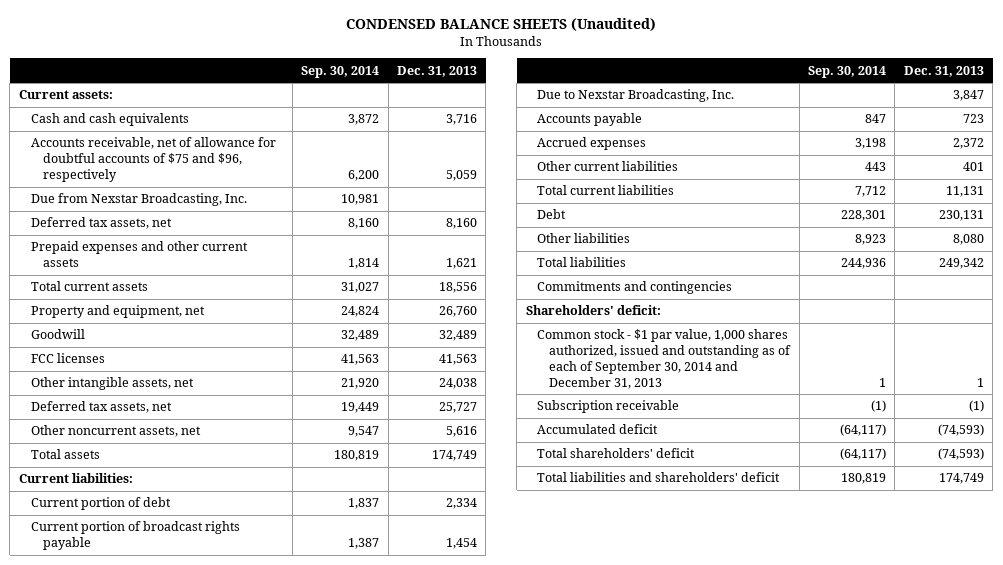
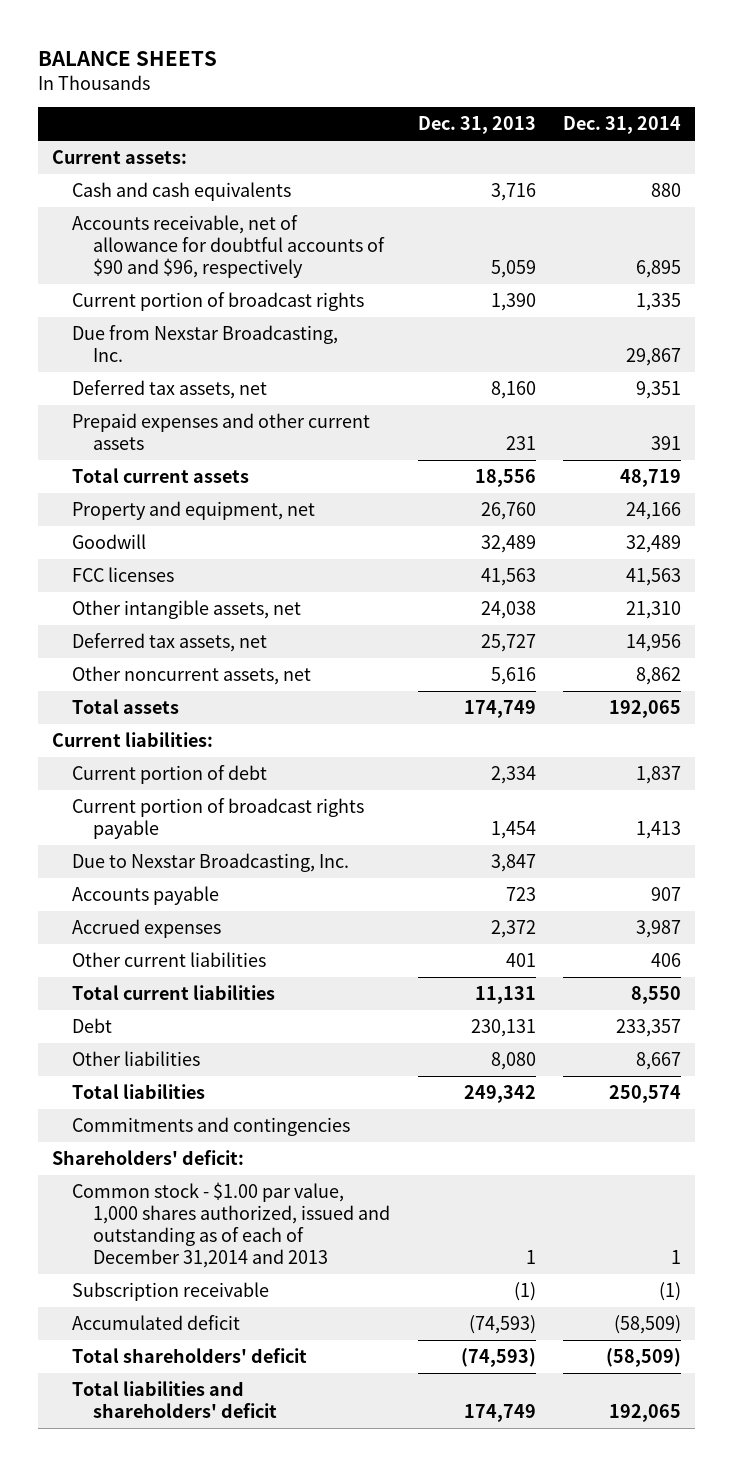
[346,18,657,32] CONDENSED BALANCE SHEETS (Unaudited) -> [38,50,218,66] BALANCE SHEETS
[301,65,380,78] Sep. 30, 2014 -> none
none -> [563,116,682,135] Dec. 31, 2014
[30,137,276,183] Accounts receivable, net of allowance for doubtful accounts of $75 and $96, respectively -> [72,214,386,278] Accounts receivable, net of allowance for doubtful accounts of $90 and $96, respectively
none -> [72,291,365,311] Current portion of broadcast rights
[445,258,477,270] 1,621 -> [505,435,536,450] 231
[537,329,792,389] Common stock - $1 par value, 1,000 shares authorized, issued and outstanding as of each of September 30, 2014 and December 31, 2013 -> [72,1181,391,1268] Common stock - $1.00 par value, 1,000 shares authorized, issued and outstanding as of each of December 31,2014 and 2013

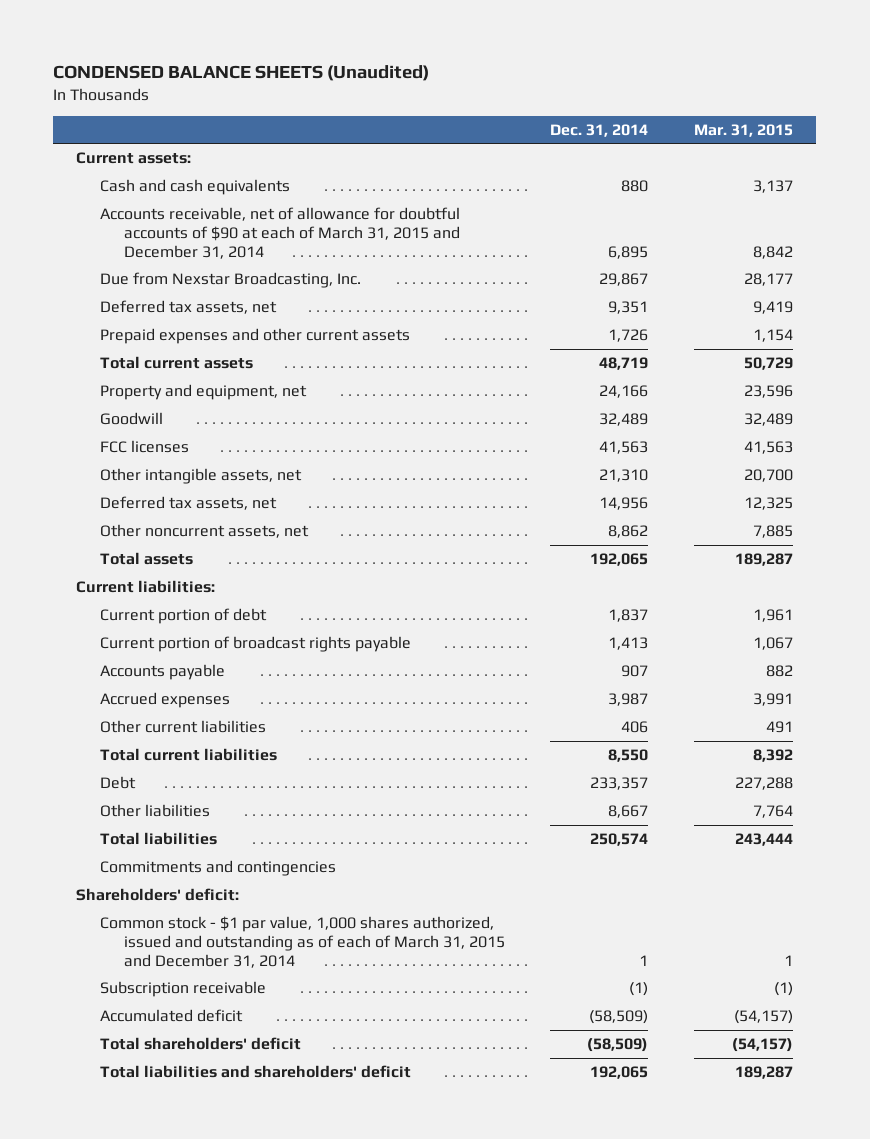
[38,50,218,66] BALANCE SHEETS -> [53,65,430,82] CONDENSED BALANCE SHEETS (Unaudited)
[417,116,536,135] Dec. 31, 2013 -> none
none -> [694,123,794,137] Mar. 31, 2015
[72,291,365,311] Current portion of broadcast rights -> none
[72,214,386,278] Accounts receivable, net of allowance for doubtful accounts of $90 and $96, respectively -> [100,206,461,259] Accounts receivable, net of allowance for doubtful accounts of $90 at each of March 31, 2015 and December 31, 2014
[651,435,682,450] 391 -> [608,328,649,342] 1,726
[72,852,350,872] Due to Nexstar Broadcasting, Inc. -> none
[72,1181,391,1268] Common stock - $1.00 par value, 1,000 shares authorized, issued and outstanding as of each of December 31,2014 and 2013 -> [100,915,505,968] Common stock - $1 par value, 1,000 shares authorized, issued and outstanding as of each of March 31, 2015 and December 31, 2014

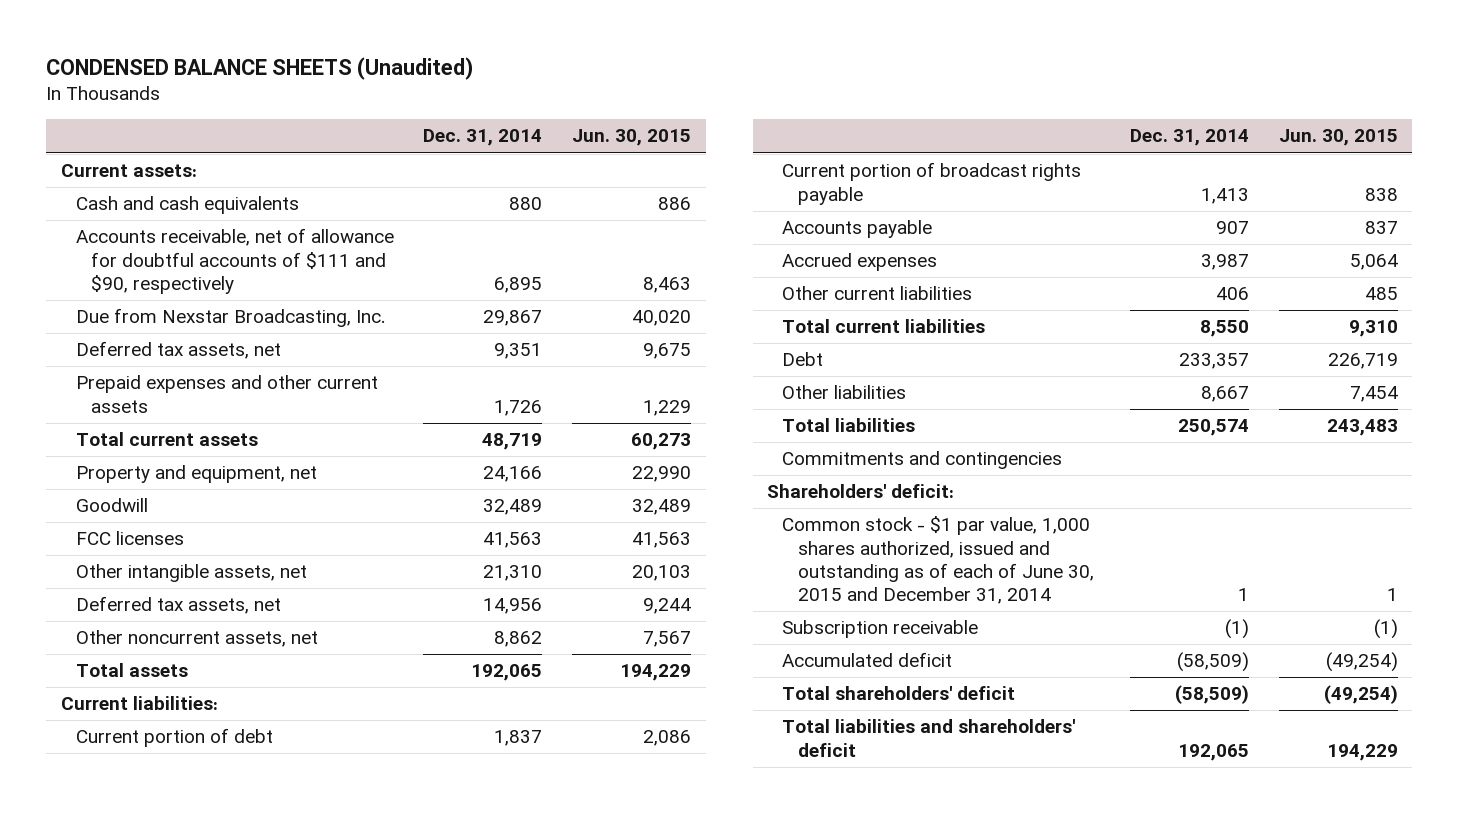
[694,123,794,137] Mar. 31, 2015 -> none
none -> [571,129,691,147] Jun. 30, 2015
[100,206,461,259] Accounts receivable, net of allowance for doubtful accounts of $90 at each of March 31, 2015 and December 31, 2014 -> [75,228,394,294] Accounts receivable, net of allowance for doubtful accounts of $111 and $90, respectively
[100,915,505,968] Common stock - $1 par value, 1,000 shares authorized, issued and outstanding as of each of March 31, 2015 and December 31, 2014 -> [782,516,1094,605] Common stock - $1 par value, 1,000 shares authorized, issued and outstanding as of each of June 30, 2015 and December 31, 2014

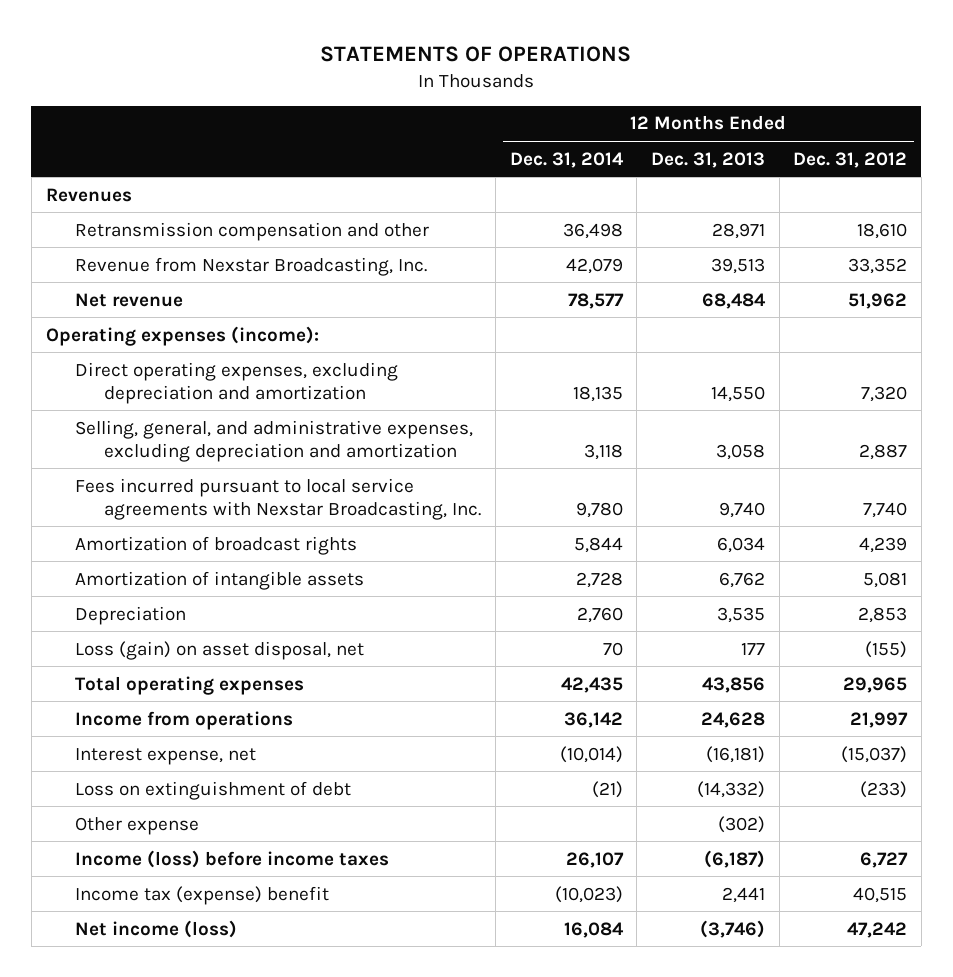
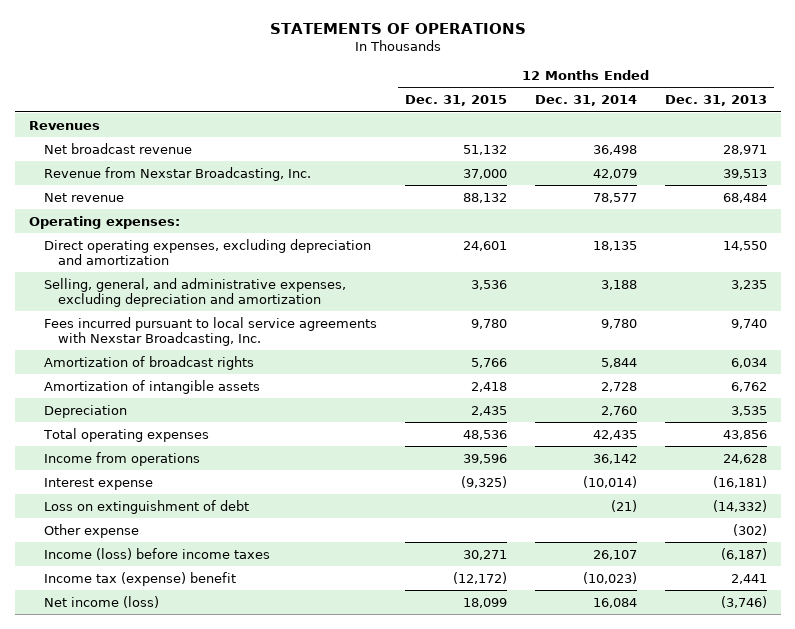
[793,151,908,168] Dec. 31, 2012 -> none
none -> [404,95,507,107] Dec. 31, 2015
[74,221,429,241] Retransmission compensation and other -> [43,142,192,154] Net broadcast revenue
[45,325,319,346] Operating expenses (income): -> [28,215,180,229] Operating expenses:
[583,443,623,460] 3,118 -> [600,279,637,290] 3,188
[715,443,765,460] 3,058 -> [730,279,767,290] 3,235
[74,640,364,660] Loss (gain) on asset disposal, net -> none
[74,747,256,765] Interest expense, net -> [43,477,153,490] Interest expense

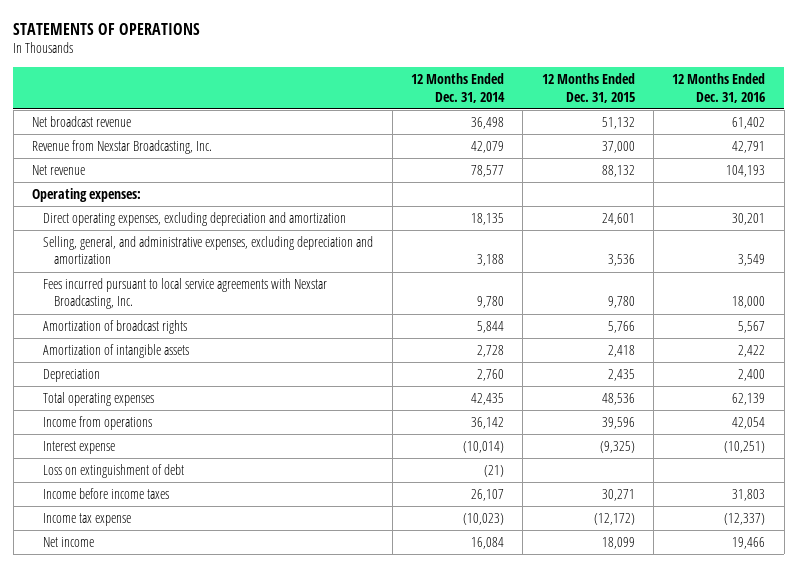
[664,95,767,107] Dec. 31, 2013 -> none
none -> [672,73,766,103] 12 Months Ended Dec. 31, 2016
[28,120,100,130] Revenues -> none
[43,523,139,538] Other expense -> none
[43,547,270,560] Income (loss) before income taxes -> [43,488,170,500] Income before income taxes
[43,571,236,586] Income tax (expense) benefit -> [43,513,132,527] Income tax expense
[43,595,159,608] Net income (loss) -> [43,537,95,548] Net income

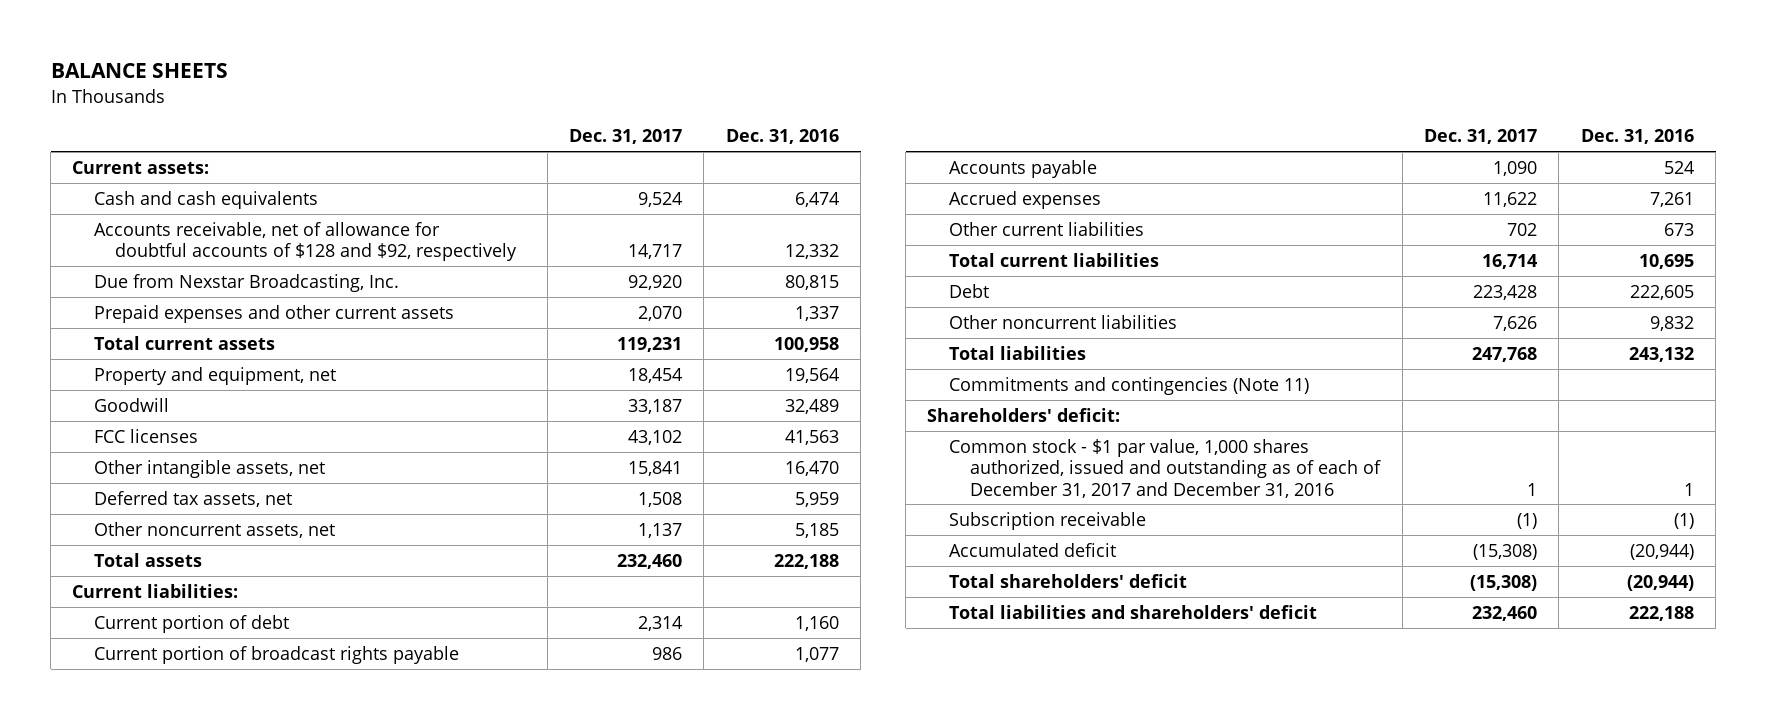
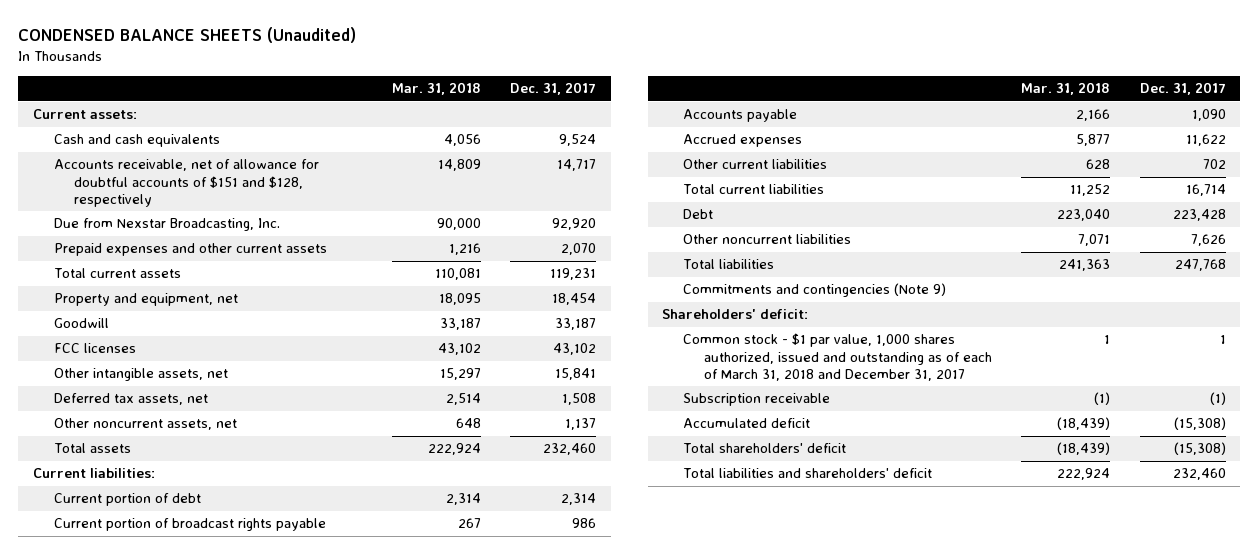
[50,63,228,79] BALANCE SHEETS -> [18,27,357,44] CONDENSED BALANCE SHEETS (Unaudited)
[725,129,839,145] Dec. 31, 2016 -> none
none -> [391,82,481,96] Mar. 31, 2018
[93,221,518,262] Accounts receivable, net of allowance for doubtful accounts of $128 and $92, respectively -> [53,159,319,207] Accounts receivable, net of allowance for doubtful accounts of $151 and $128, respectively
[948,376,1309,395] Commitments and contingencies (Note 11) -> [683,283,947,298] Commitments and contingencies (Note 9)
[948,438,1382,498] Common stock - $1 par value, 1,000 shares authorized, issued and outstanding as of each of December 31, 2017 and December 31, 2016 -> [683,333,992,381] Common stock - $1 par value, 1,000 shares authorized, issued and outstanding as of each of March 31, 2018 and December 31, 2017

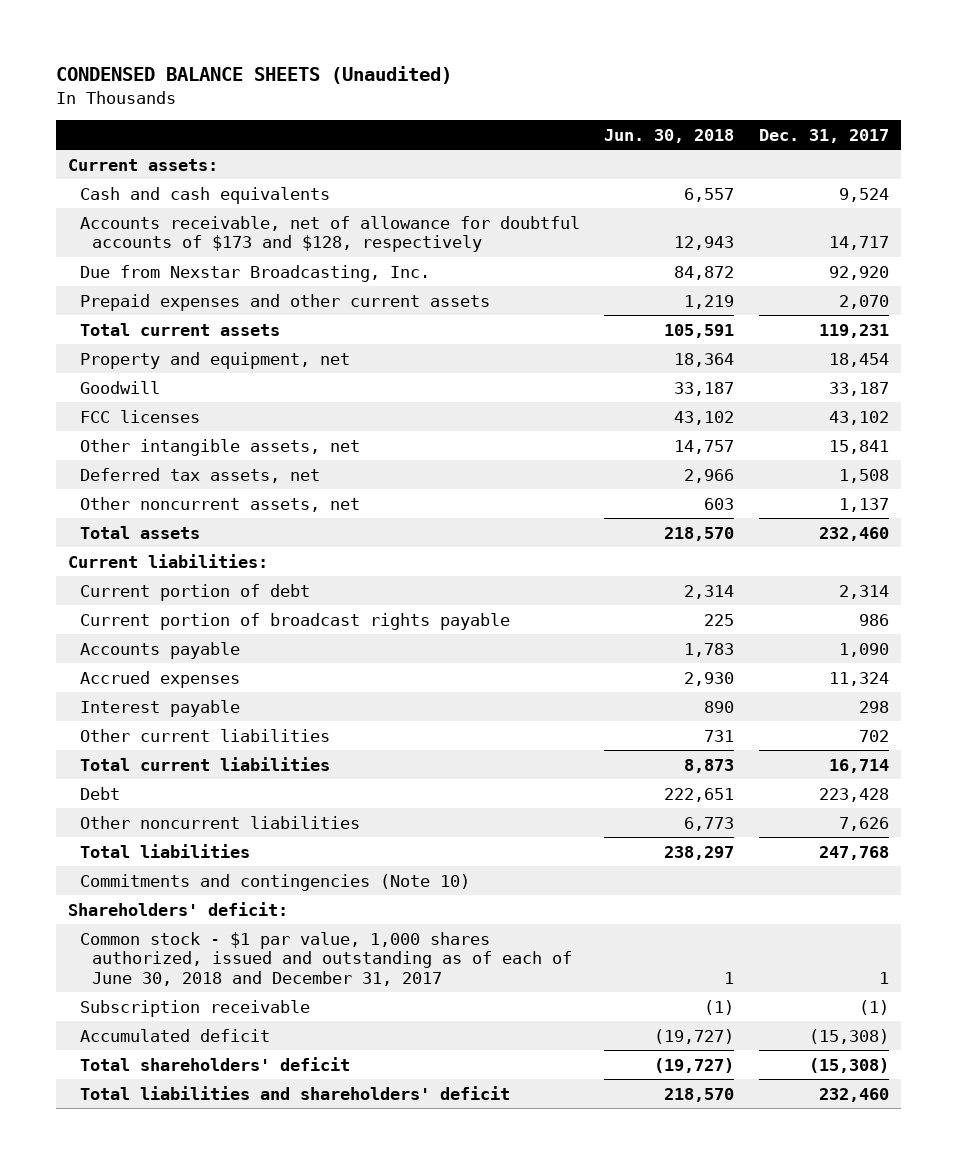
[391,82,481,96] Mar. 31, 2018 -> none
none -> [604,128,735,143] Jun. 30, 2018
[53,159,319,207] Accounts receivable, net of allowance for doubtful accounts of $151 and $128, respectively -> [79,215,580,253] Accounts receivable, net of allowance for doubtful accounts of $173 and $128, respectively
[1185,134,1226,147] 11,622 -> [829,671,890,686] 11,324
none -> [79,699,240,717] Interest payable
[683,283,947,298] Commitments and contingencies (Note 9) -> [79,873,470,891] Commitments and contingencies (Note 10)
[683,333,992,381] Common stock - $1 par value, 1,000 shares authorized, issued and outstanding as of each of March 31, 2018 and December 31, 2017 -> [79,931,572,987] Common stock - $1 par value, 1,000 shares authorized, issued and outstanding as of each of June 30, 2018 and December 31, 2017

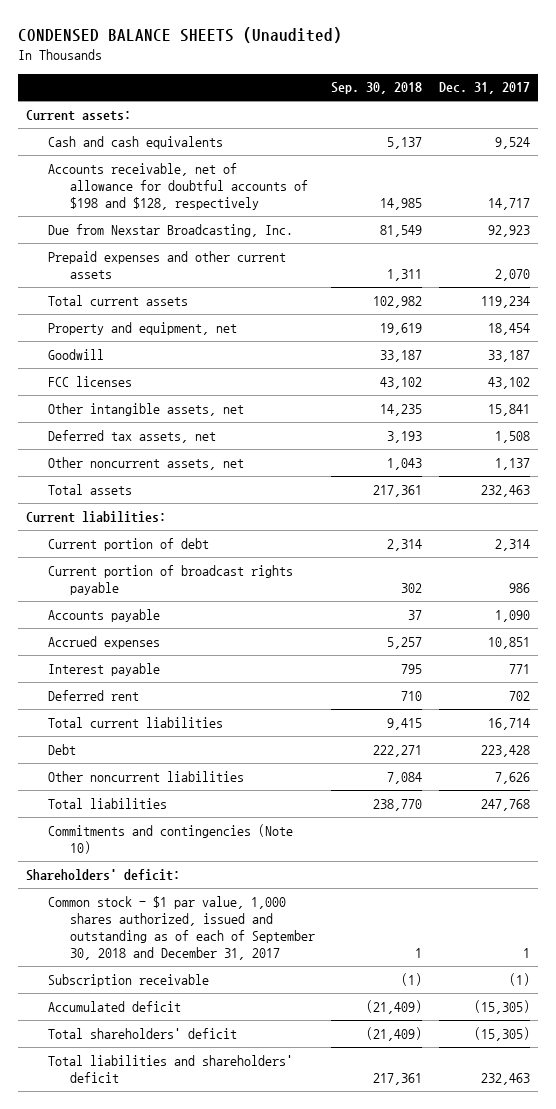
[604,128,735,143] Jun. 30, 2018 -> none
none -> [331,82,423,95] Sep. 30, 2018
[79,215,580,253] Accounts receivable, net of allowance for doubtful accounts of $173 and $128, respectively -> [48,162,308,211] Accounts receivable, net of allowance for doubtful accounts of $198 and $128, respectively
[829,265,890,280] 92,920 -> [488,224,531,237] 92,923
[819,323,890,338] 119,231 -> [481,295,531,308] 119,234
[819,526,890,541] 232,460 -> [481,484,531,497] 232,463
[79,728,330,742] Other current liabilities -> none
[829,671,890,686] 11,324 -> [488,636,531,649] 10,851
[859,700,890,713] 298 -> [509,663,531,674] 771
none -> [48,689,140,701] Deferred rent
[79,931,572,987] Common stock - $1 par value, 1,000 shares authorized, issued and outstanding as of each of June 30, 2018 and December 31, 2017 -> [48,895,315,961] Common stock - $1 par value, 1,000 shares authorized, issued and outstanding as of each of September 30, 2018 and December 31, 2017
[809,1028,890,1044] (15,308) -> [474,999,531,1014] (15,305)
[809,1057,890,1073] (15,308) -> [474,1026,531,1041] (15,305)
[819,1087,890,1102] 232,460 -> [481,1073,531,1086] 232,463

